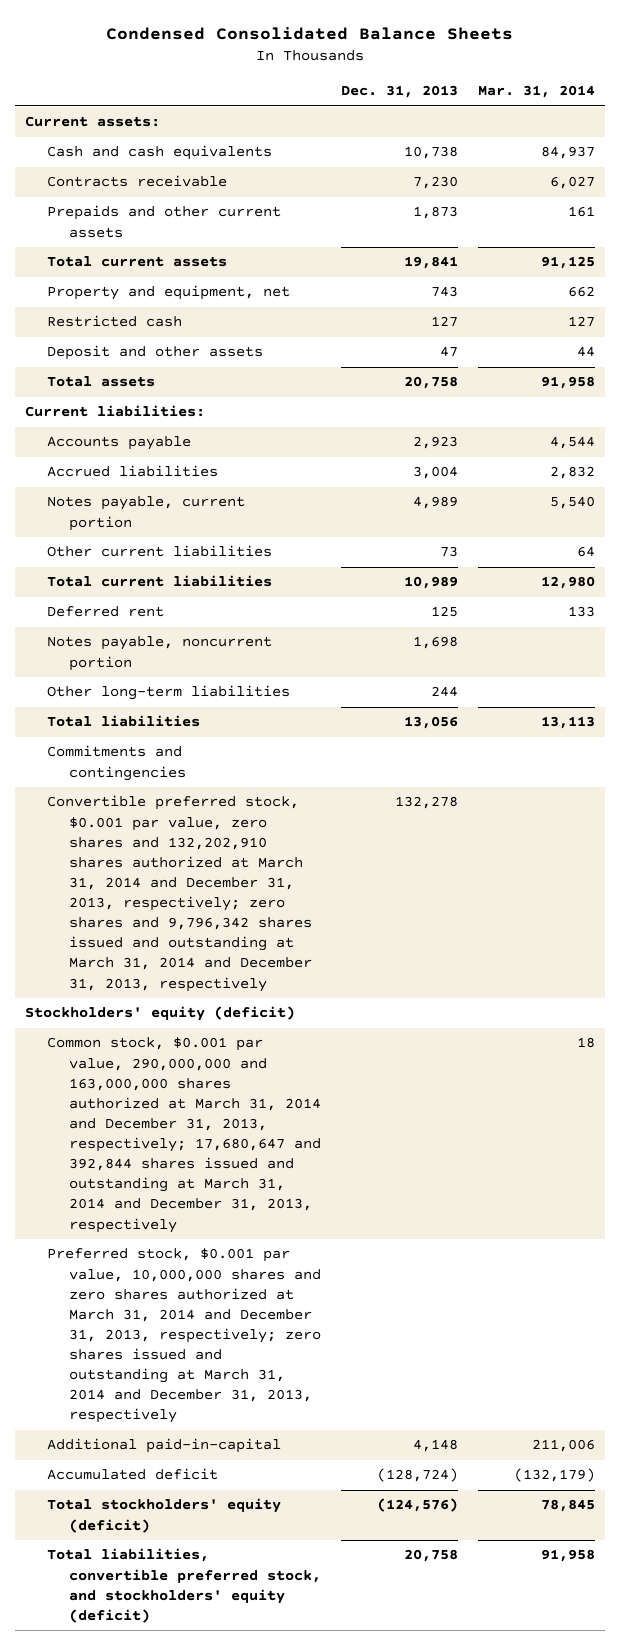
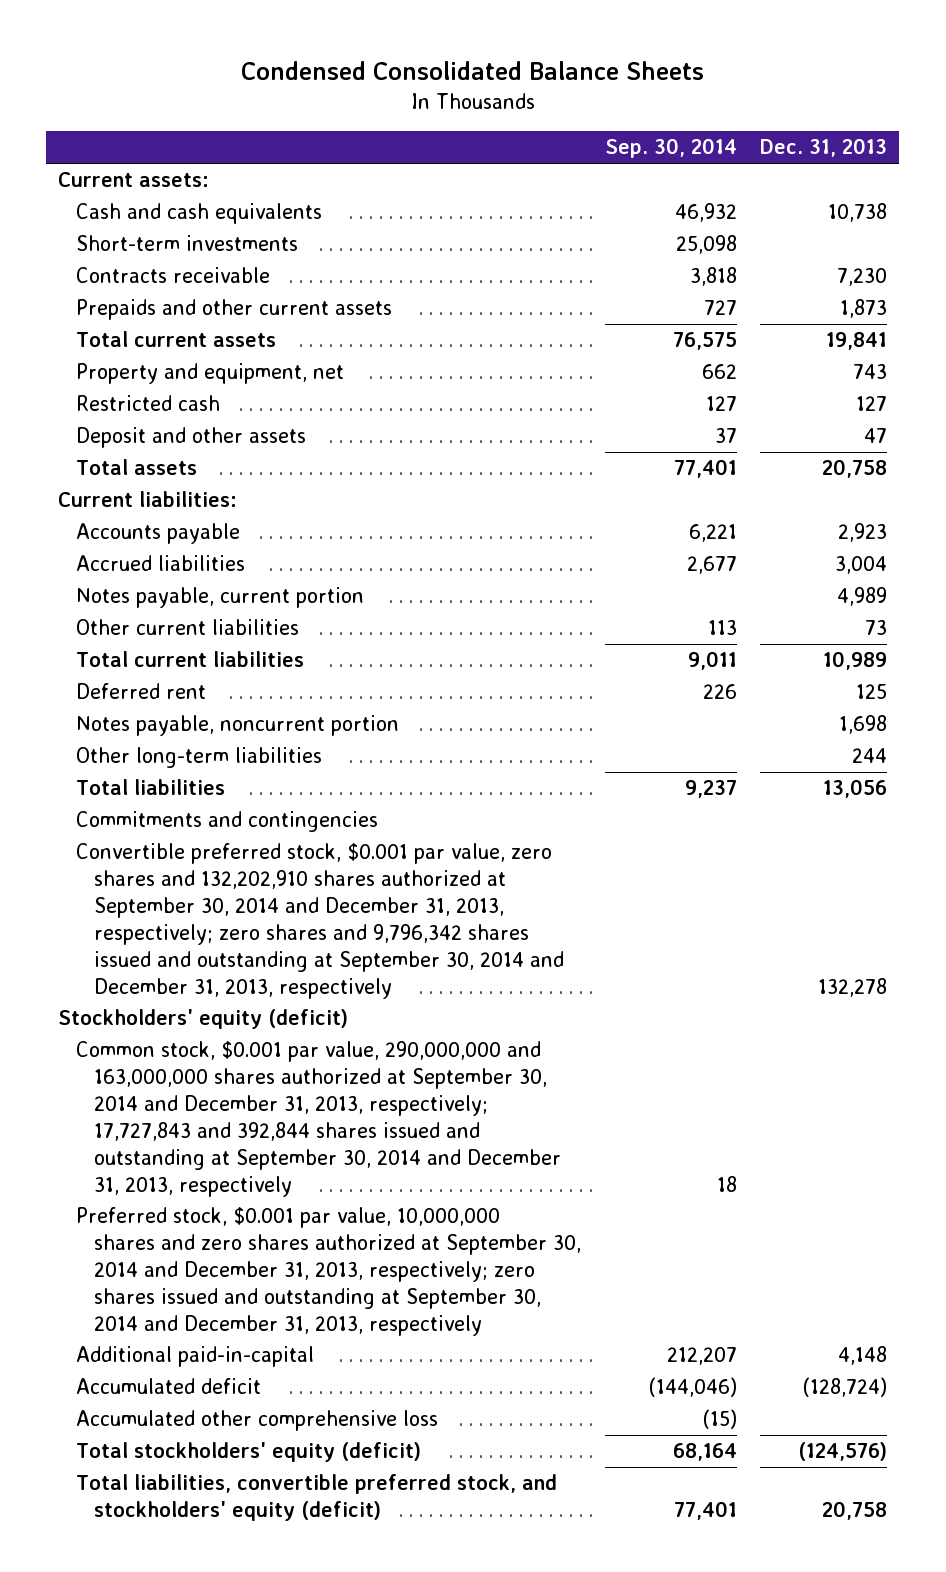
[478,85,596,99] Mar. 31, 2014 -> none
none -> [604,138,737,159] Sep. 30, 2014
none -> [76,235,299,252] Short-term investments
[47,795,313,992] Convertible preferred stock, $0.001 par value, zero shares and 132,202,910 shares authorized at March 31, 2014 and December 31, 2013, respectively; zero shares and 9,796,342 shares issued and outstanding at March 31, 2014 and December 31, 2013, respectively -> [76,843,564,999] Convertible preferred stock, $0.001 par value, zero shares and 132,202,910 shares authorized at September 30, 2014 and December 31, 2013, respectively; zero shares and 9,796,342 shares issued and outstanding at September 30, 2014 and December 31, 2013, respectively
[47,1037,322,1233] Common stock, $0.001 par value, 290,000,000 and 163,000,000 shares authorized at March 31, 2014 and December 31, 2013, respectively; 17,680,647 and 392,844 shares issued and outstanding at March 31, 2014 and December 31, 2013, respectively -> [76,1041,561,1197] Common stock, $0.001 par value, 290,000,000 and 163,000,000 shares authorized at September 30, 2014 and December 31, 2013, respectively; 17,727,843 and 392,844 shares issued and outstanding at September 30, 2014 and December 31, 2013, respectively
[47,1248,322,1424] Preferred stock, $0.001 par value, 10,000,000 shares and zero shares authorized at March 31, 2014 and December 31, 2013, respectively; zero shares issued and outstanding at March 31, 2014 and December 31, 2013, respectively -> [76,1207,581,1336] Preferred stock, $0.001 par value, 10,000,000 shares and zero shares authorized at September 30, 2014 and December 31, 2013, respectively; zero shares issued and outstanding at September 30, 2014 and December 31, 2013, respectively
none -> [76,1410,439,1432] Accumulated other comprehensive loss

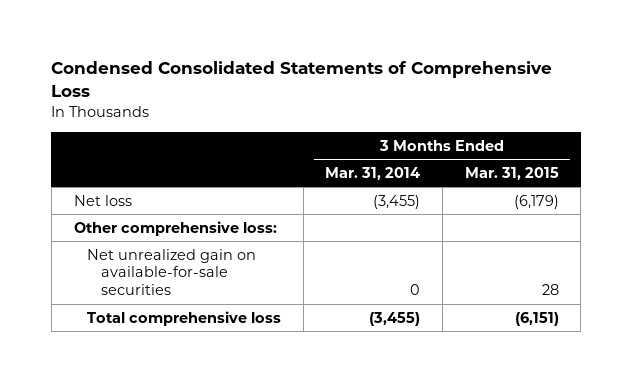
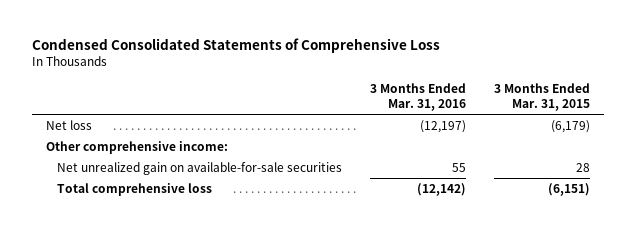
[325,166,421,180] Mar. 31, 2014 -> none
none -> [370,82,467,111] 3 Months Ended Mar. 31, 2016
[73,220,277,236] Other comprehensive loss: -> [45,140,228,154] Other comprehensive income:

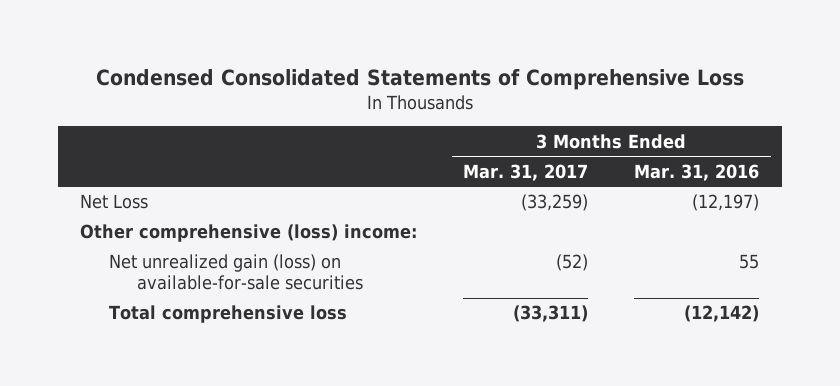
[494,82,591,111] 3 Months Ended Mar. 31, 2015 -> none
none -> [463,163,589,181] Mar. 31, 2017
[45,119,92,130] Net loss -> [80,194,149,210] Net Loss
[45,140,228,154] Other comprehensive income: -> [80,224,418,243] Other comprehensive (loss) income:
[57,161,343,175] Net unrealized gain on available-for-sale securities -> [108,254,363,291] Net unrealized gain (loss) on available-for-sale securities

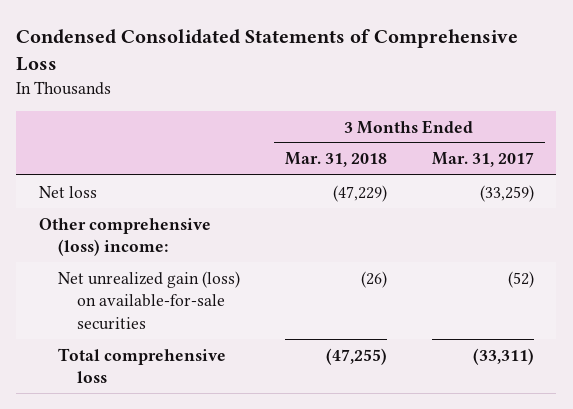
[634,163,760,181] Mar. 31, 2016 -> none
none -> [284,152,387,168] Mar. 31, 2018
[80,194,149,210] Net Loss -> [38,185,97,198] Net loss

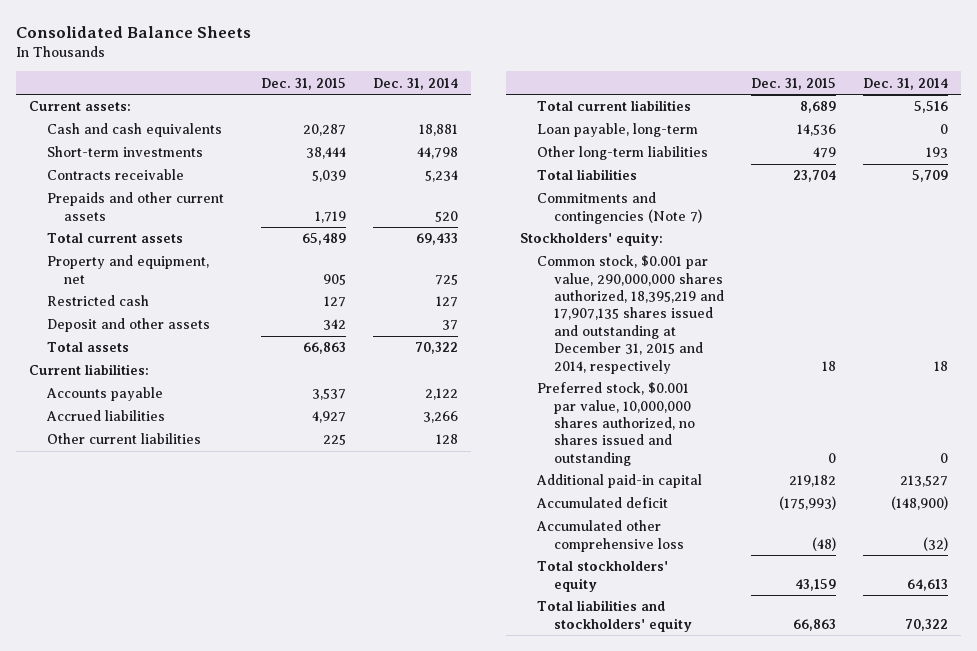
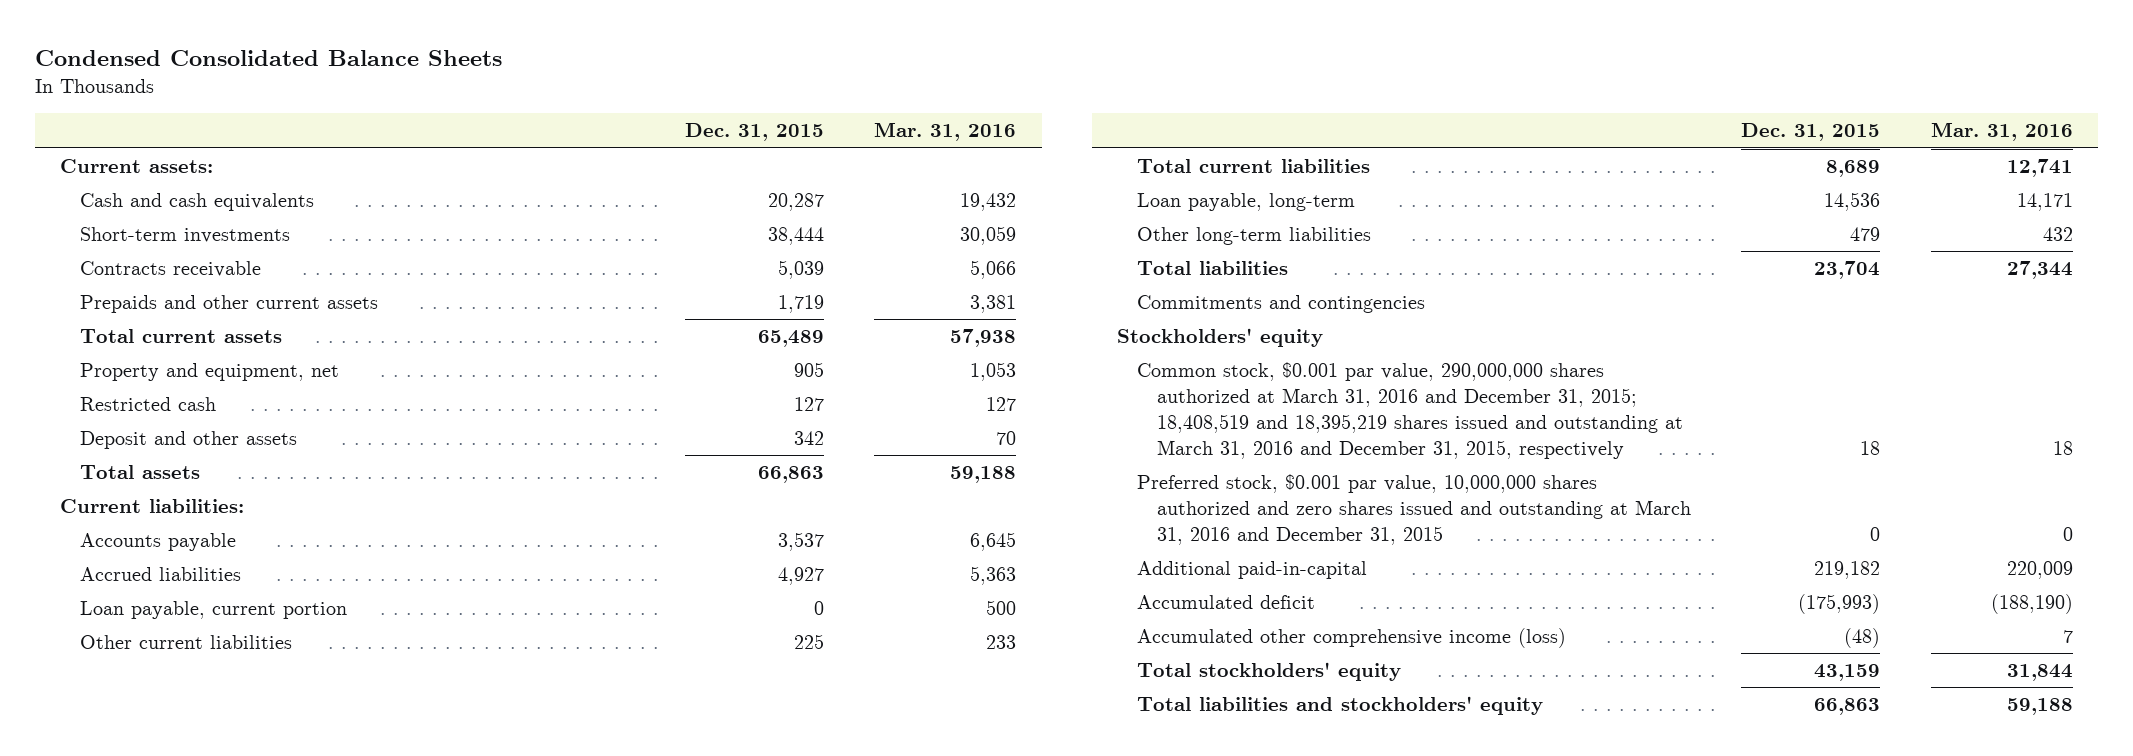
[15,26,251,39] Consolidated Balance Sheets -> [35,50,503,67] Condensed Consolidated Balance Sheets
[372,77,458,90] Dec. 31, 2014 -> none
none -> [874,122,1017,142] Mar. 31, 2016
none -> [80,600,348,619] Loan payable, current portion
[537,192,703,224] Commitments and contingencies (Note 7) -> [1136,294,1425,313] Commitments and contingencies
[519,232,663,247] Stockholders' equity: -> [1117,327,1324,347] Stockholders' equity
[537,255,725,374] Common stock, $0.001 par value, 290,000,000 shares authorized, 18,395,219 and 17,907,135 shares issued and outstanding at December 31, 2015 and 2014, respectively -> [1136,361,1683,460] Common stock, $0.001 par value, 290,000,000 shares authorized at March 31, 2016 and December 31, 2015; 18,408,519 and 18,395,219 shares issued and outstanding at March 31, 2016 and December 31, 2015, respectively
[537,382,696,466] Preferred stock, $0.001 par value, 10,000,000 shares authorized, no shares issued and outstanding -> [1136,473,1691,546] Preferred stock, $0.001 par value, 10,000,000 shares authorized and zero shares issued and outstanding at March 31, 2016 and December 31, 2015
[536,474,703,489] Additional paid-in capital -> [1136,560,1367,579] Additional paid-in-capital
[536,520,685,552] Accumulated other comprehensive loss -> [1136,627,1566,648] Accumulated other comprehensive income (loss)

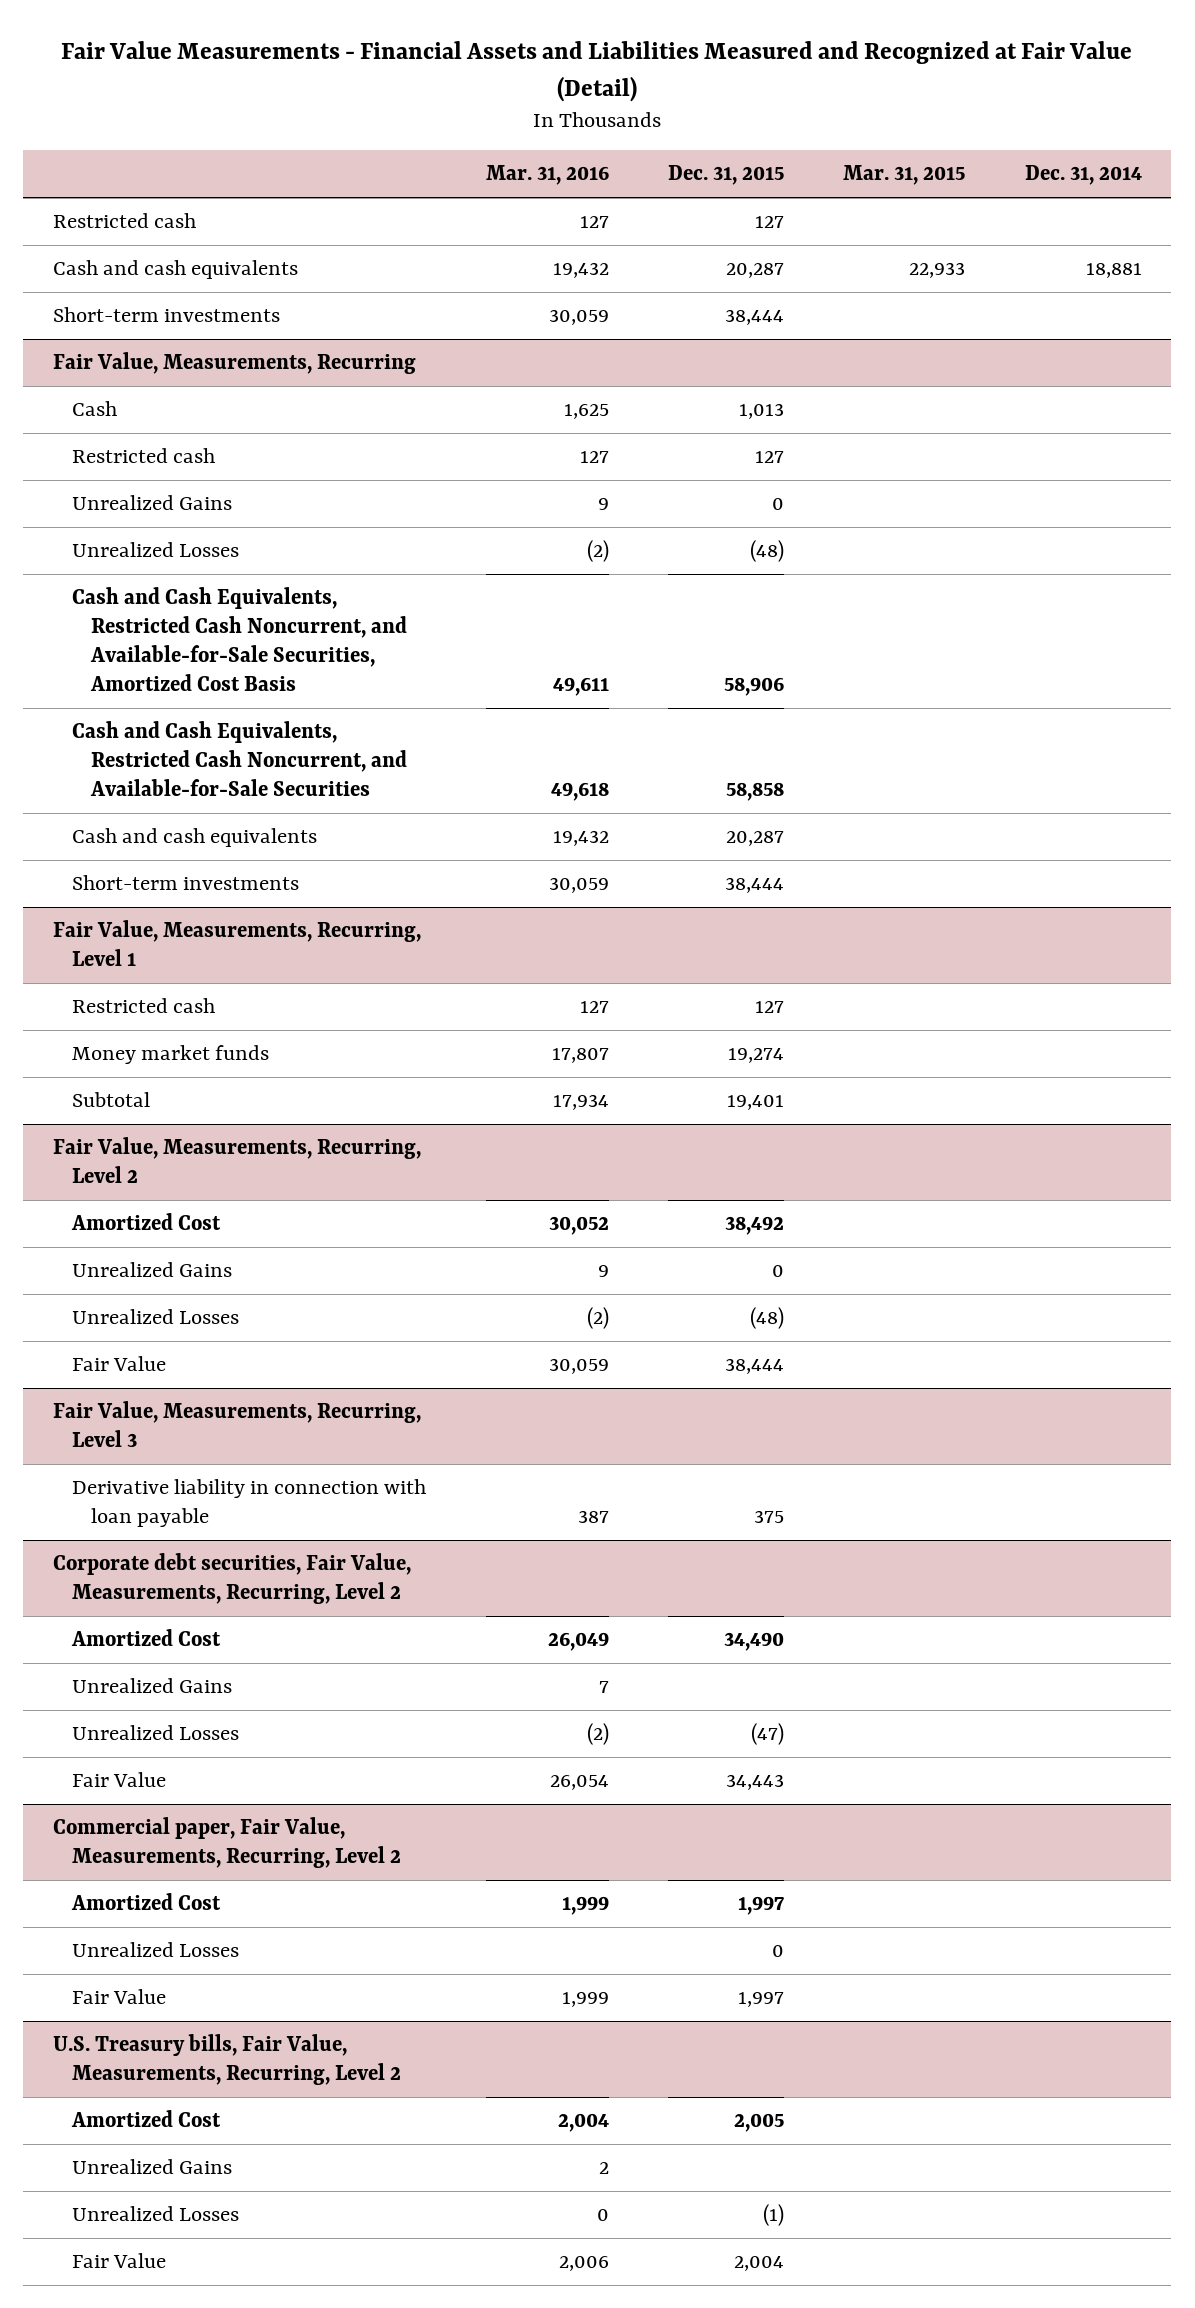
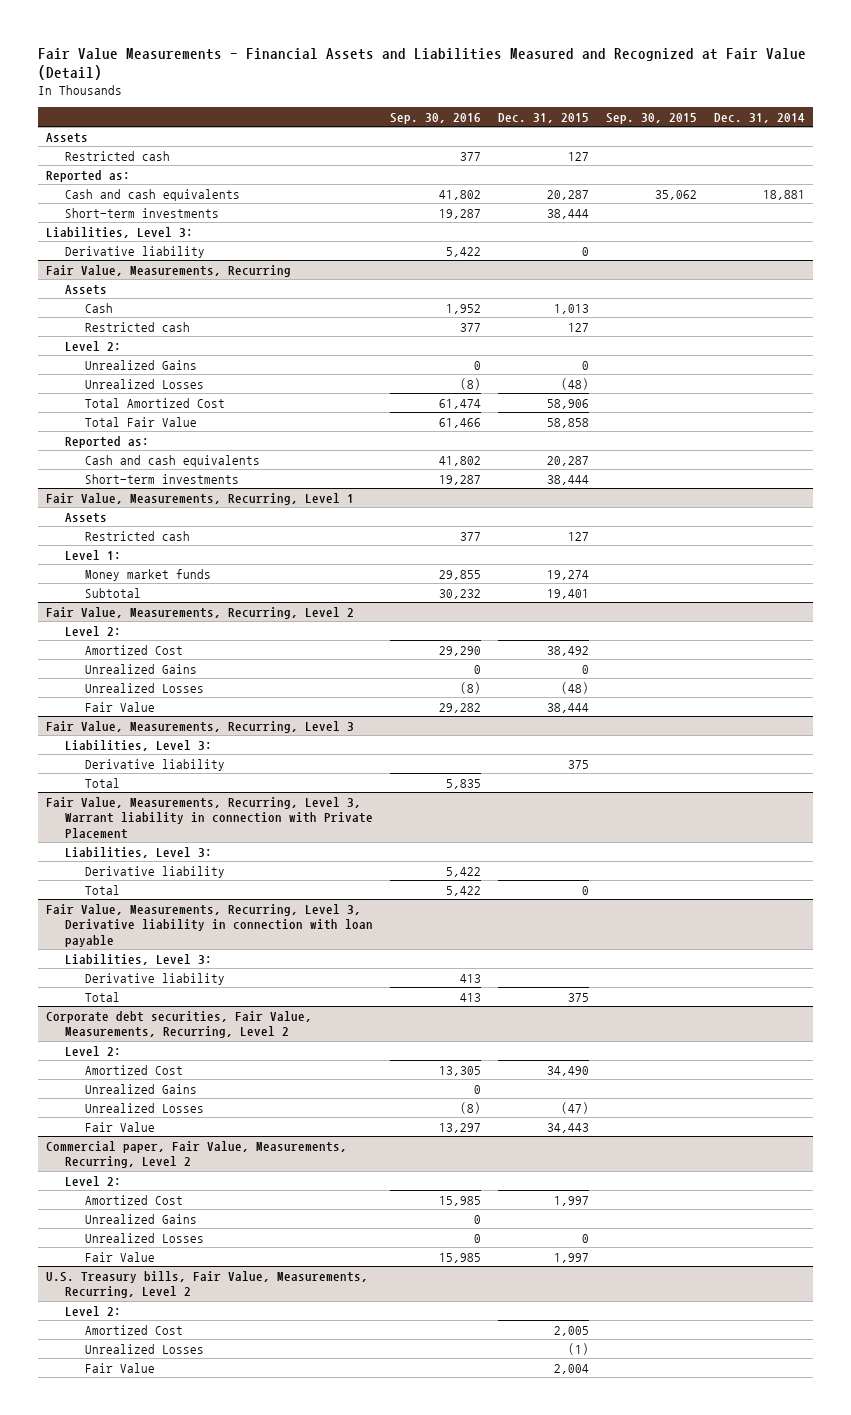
[485,165,609,186] Mar. 31, 2016 -> none
[843,165,966,186] Mar. 31, 2015 -> none
none -> [390,112,482,124] Sep. 30, 2016
none -> [605,112,697,124] Sep. 30, 2015
none -> [46,132,89,143] Assets
none -> [46,169,131,182] Reported as:
none -> [46,226,194,238] Liabilities, Level 3:
none -> [65,245,206,258] Derivative liability
none -> [65,284,108,295] Assets
none -> [65,340,122,351] Level 2:
[72,587,408,692] Cash and Cash Equivalents, Restricted Cash Noncurrent, and Available-for-Sale Securities, Amortized Cost Basis -> [84,397,225,408] Total Amortized Cost
[72,721,408,797] Cash and Cash Equivalents, Restricted Cash Noncurrent, and Available-for-Sale Securities -> [84,416,197,427] Total Fair Value
none -> [65,435,150,448] Reported as:
none -> [65,512,108,523] Assets
none -> [65,549,122,560] Level 1:
none -> [65,625,122,636] Level 2:
none -> [65,739,213,751] Liabilities, Level 3:
[72,1479,427,1528] Derivative liability in connection with loan payable -> [84,758,225,771] Derivative liability
none -> [84,777,120,788] Total
none -> [46,796,374,839] Fair Value, Measurements, Recurring, Level 3, Warrant liability in connection with Private Placement
none -> [65,846,213,858] Liabilities, Level 3:
none -> [84,865,225,878] Derivative liability
none -> [84,884,120,895] Total
none -> [46,903,374,947] Fair Value, Measurements, Recurring, Level 3, Derivative liability in connection with loan payable
none -> [65,953,213,965] Liabilities, Level 3:
none -> [84,972,225,985] Derivative liability
none -> [84,991,120,1002] Total
none -> [65,1045,122,1056] Level 2:
none -> [65,1175,122,1186] Level 2:
none -> [84,1213,197,1224] Unrealized Gains
none -> [65,1305,122,1316] Level 2:
[72,2159,233,2175] Unrealized Gains -> none

